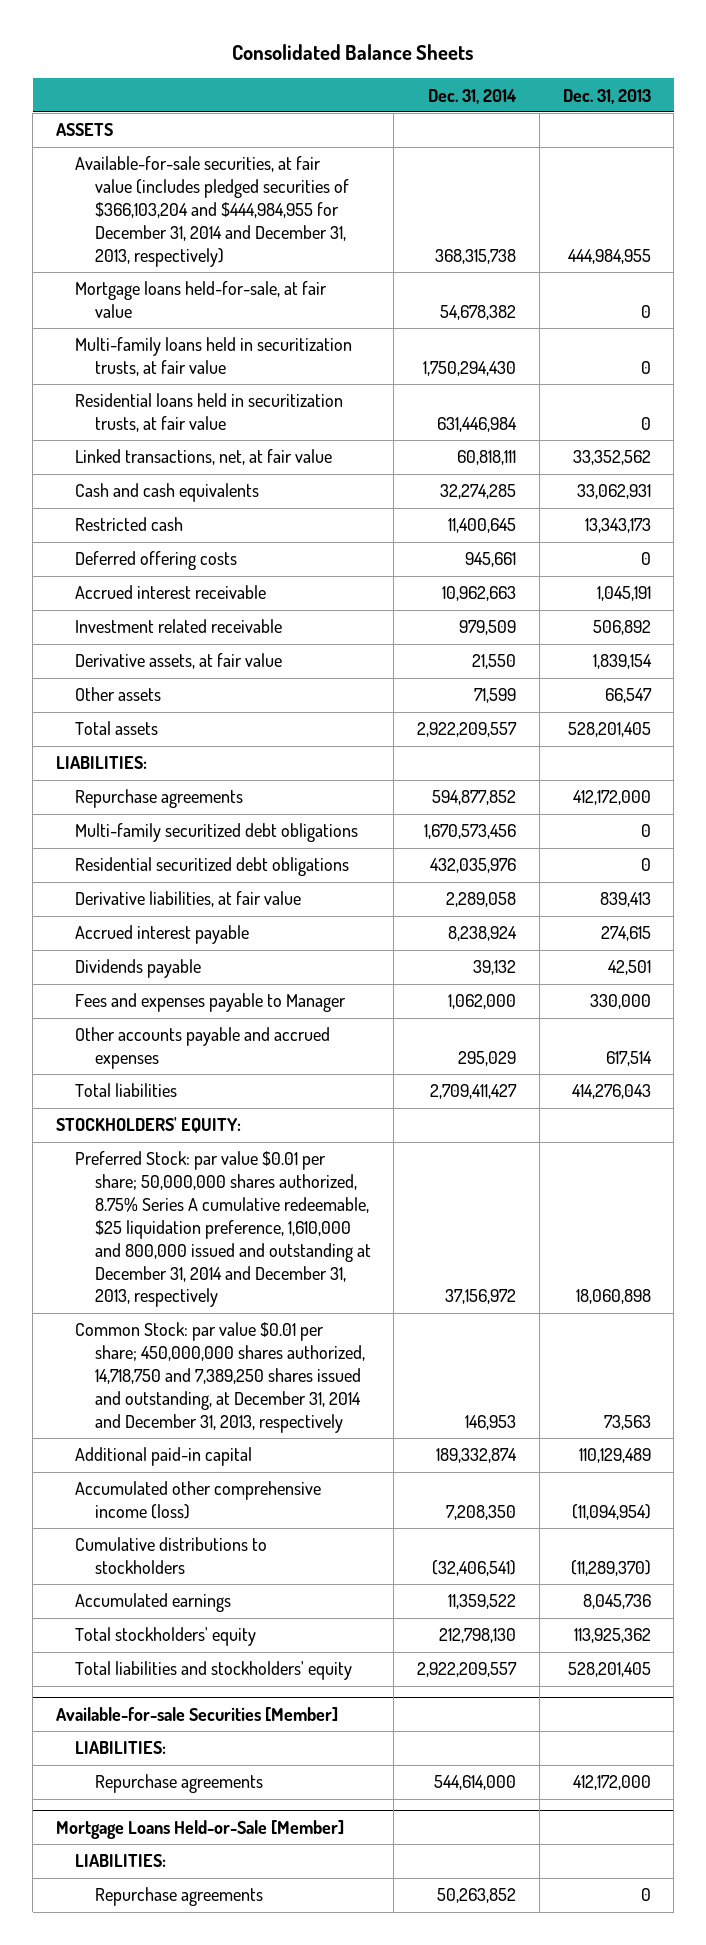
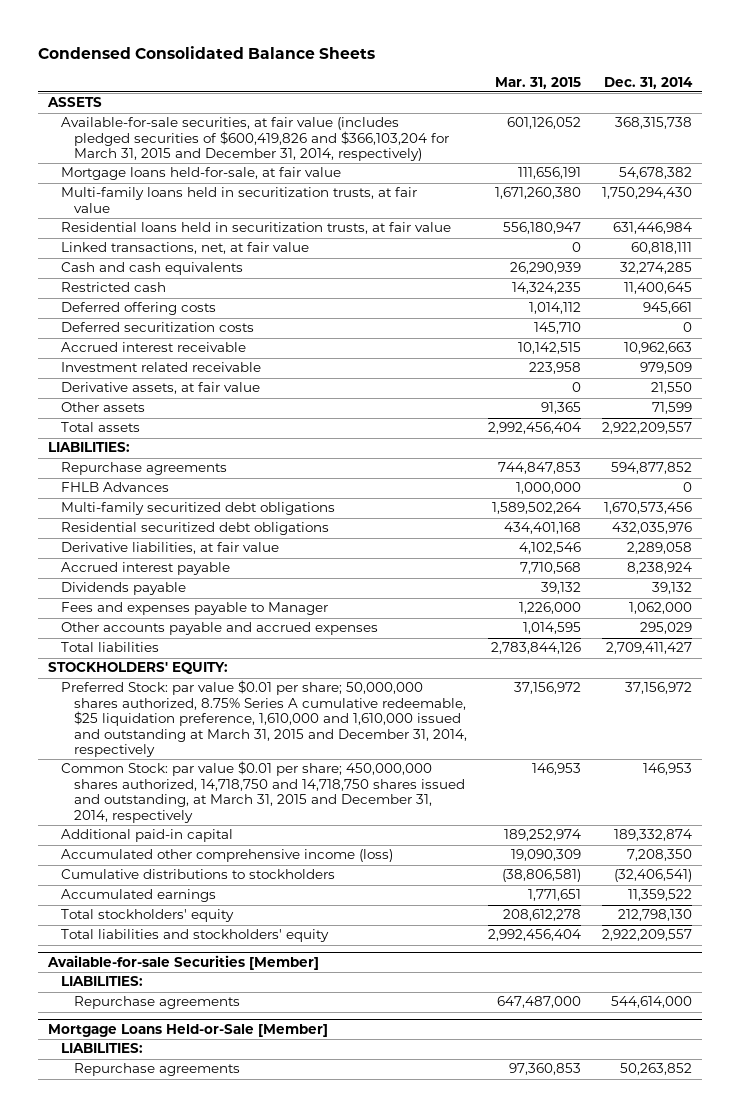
[232,44,474,61] Consolidated Balance Sheets -> [38,45,376,59] Condensed Consolidated Balance Sheets
[562,88,651,104] Dec. 31, 2013 -> none
none -> [494,76,581,89] Mar. 31, 2015
[75,156,349,267] Available-for-sale securities, at fair value (includes pledged securities of $366,103,204 and $444,984,955 for December 31, 2014 and December 31, 2013, respectively) -> [61,117,450,162] Available-for-sale securities, at fair value (includes pledged securities of $600,419,826 and $366,103,204 for March 31, 2015 and December 31, 2014, respectively)
none -> [61,322,255,333] Deferred securitization costs
none -> [61,482,170,493] FHLB Advances
[75,1151,371,1308] Preferred Stock: par value $0.01 per share; 50,000,000 shares authorized, 8.75% Series A cumulative redeemable, $25 liquidation preference, 1,610,000 and 800,000 issued and outstanding at December 31, 2014 and December 31, 2013, respectively -> [61,680,468,757] Preferred Stock: par value $0.01 per share; 50,000,000 shares authorized, 8.75% Series A cumulative redeemable, $25 liquidation preference, 1,610,000 and 1,610,000 issued and outstanding at March 31, 2015 and December 31, 2014, respectively
[75,1322,365,1433] Common Stock: par value $0.01 per share; 450,000,000 shares authorized, 14,718,750 and 7,389,250 shares issued and outstanding, at December 31, 2014 and December 31, 2013, respectively -> [61,761,466,823] Common Stock: par value $0.01 per share; 450,000,000 shares authorized, 14,718,750 and 14,718,750 shares issued and outstanding, at March 31, 2015 and December 31, 2014, respectively

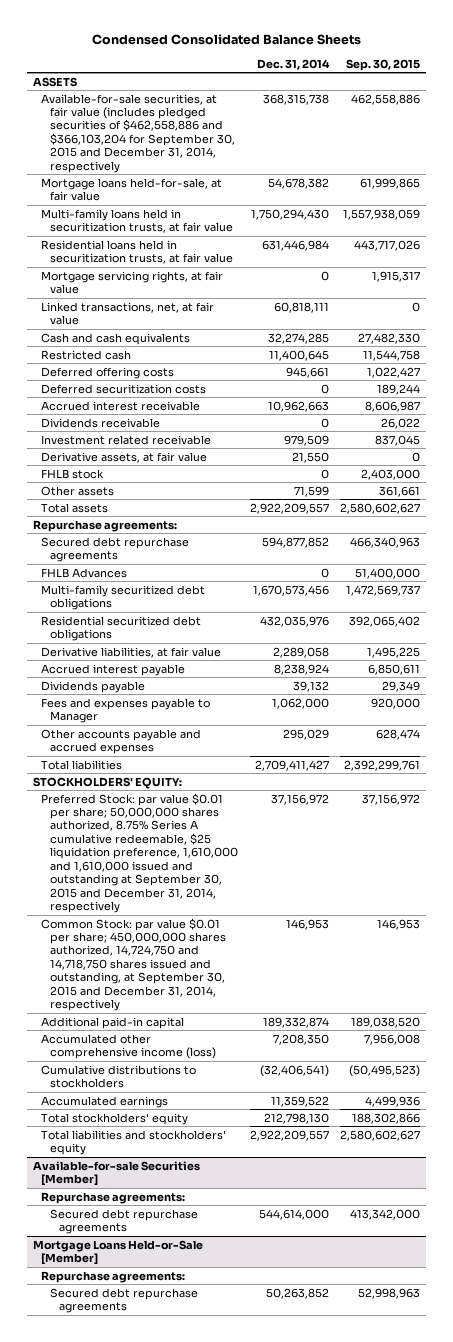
[494,76,581,89] Mar. 31, 2015 -> none
none -> [346,58,421,71] Sep. 30, 2015
[61,117,450,162] Available-for-sale securities, at fair value (includes pledged securities of $600,419,826 and $366,103,204 for March 31, 2015 and December 31, 2014, respectively) -> [41,93,236,173] Available-for-sale securities, at fair value (includes pledged securities of $462,558,886 and $366,103,204 for September 30, 2015 and December 31, 2014, respectively
none -> [41,270,224,295] Mortgage servicing rights, at fair value
none -> [41,417,161,428] Dividends receivable
none -> [41,468,105,479] FHLB stock
[48,442,131,453] LIABILITIES: -> none
none -> [32,519,177,532] Repurchase agreements:
[61,462,228,476] Repurchase agreements -> [41,536,190,563] Secured debt repurchase agreements
[61,680,468,757] Preferred Stock: par value $0.01 per share; 50,000,000 shares authorized, 8.75% Series A cumulative redeemable, $25 liquidation preference, 1,610,000 and 1,610,000 issued and outstanding at March 31, 2015 and December 31, 2014, respectively -> [41,792,239,914] Preferred Stock: par value $0.01 per share; 50,000,000 shares authorized, 8.75% Series A cumulative redeemable, $25 liquidation preference, 1,610,000 and 1,610,000 issued and outstanding at September 30, 2015 and December 31, 2014, respectively
[61,761,466,823] Common Stock: par value $0.01 per share; 450,000,000 shares authorized, 14,718,750 and 14,718,750 shares issued and outstanding, at March 31, 2015 and December 31, 2014, respectively -> [41,917,227,1012] Common Stock: par value $0.01 per share; 450,000,000 shares authorized, 14,724,750 and 14,718,750 shares issued and outstanding, at September 30, 2015 and December 31, 2014, respectively
[61,976,144,987] LIABILITIES: -> none
none -> [41,1191,186,1204] Repurchase agreements:
[74,996,241,1010] Repurchase agreements -> [50,1208,199,1235] Secured debt repurchase agreements
[61,1043,144,1054] LIABILITIES: -> none
none -> [41,1270,186,1283] Repurchase agreements:
[74,1063,241,1077] Repurchase agreements -> [50,1287,199,1314] Secured debt repurchase agreements

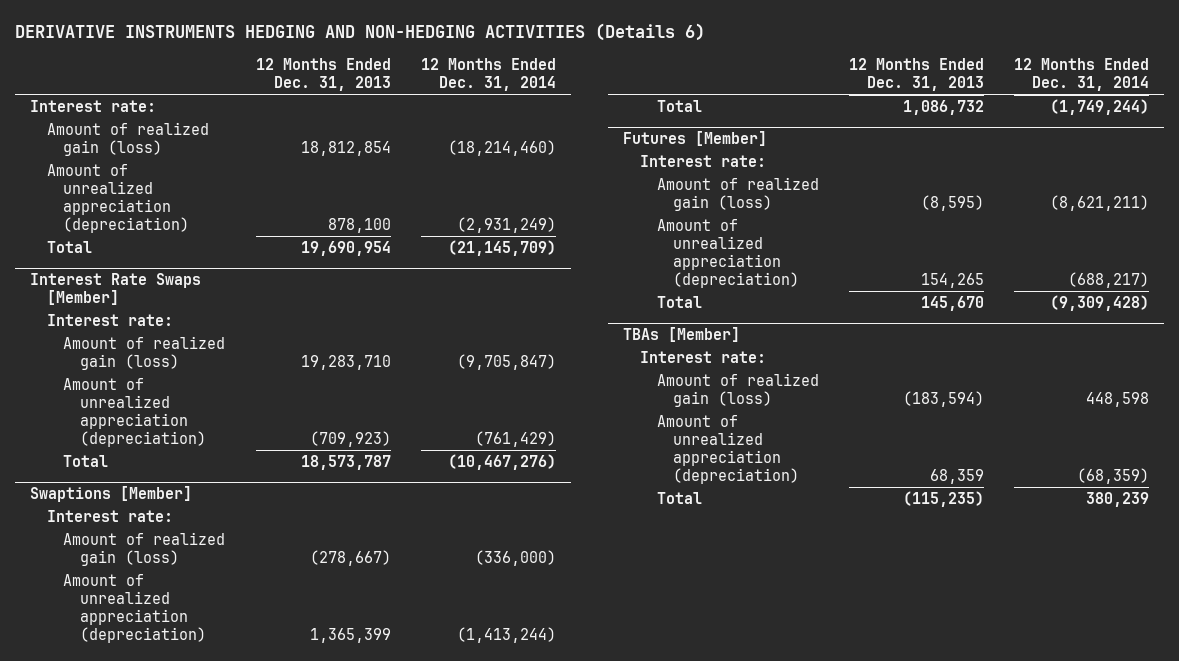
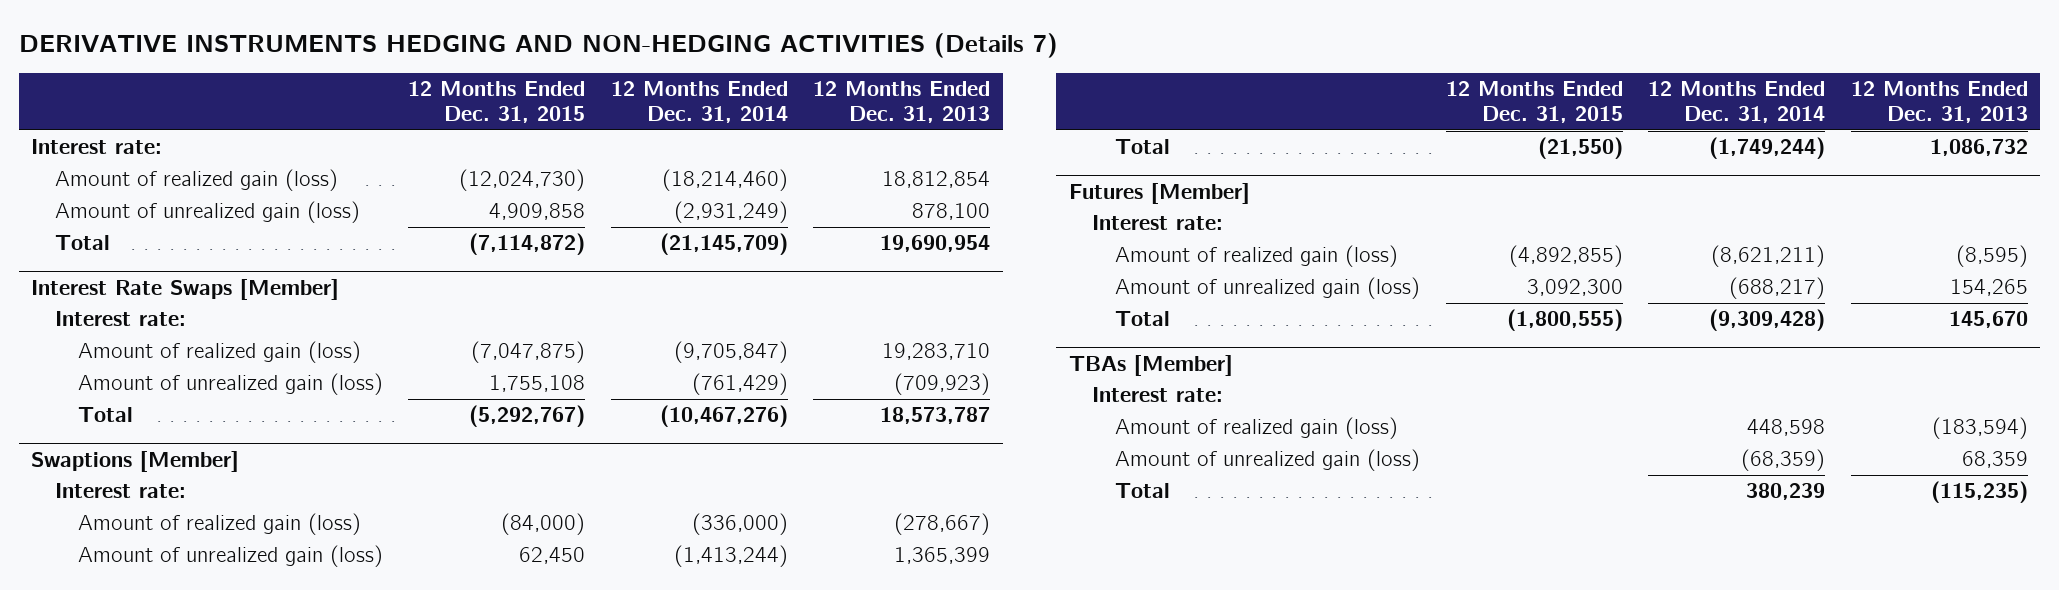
[15,23,706,42] DERIVATIVE INSTRUMENTS HEDGING AND NON-HEDGING ACTIVITIES (Details 6) -> [18,32,1058,58] DERIVATIVE INSTRUMENTS HEDGING AND NON-HEDGING ACTIVITIES (Details 7)
none -> [408,81,586,124] 12 Months Ended Dec. 31, 2015
[46,163,190,234] Amount of unrealized appreciation (depreciation) -> [54,201,360,224] Amount of unrealized gain (loss)
[63,377,207,448] Amount of unrealized appreciation (depreciation) -> [77,373,383,396] Amount of unrealized gain (loss)
[63,573,207,644] Amount of unrealized appreciation (depreciation) -> [77,545,383,568] Amount of unrealized gain (loss)
[656,218,800,289] Amount of unrealized appreciation (depreciation) -> [1115,277,1421,300] Amount of unrealized gain (loss)
[656,414,800,485] Amount of unrealized appreciation (depreciation) -> [1115,449,1421,472] Amount of unrealized gain (loss)

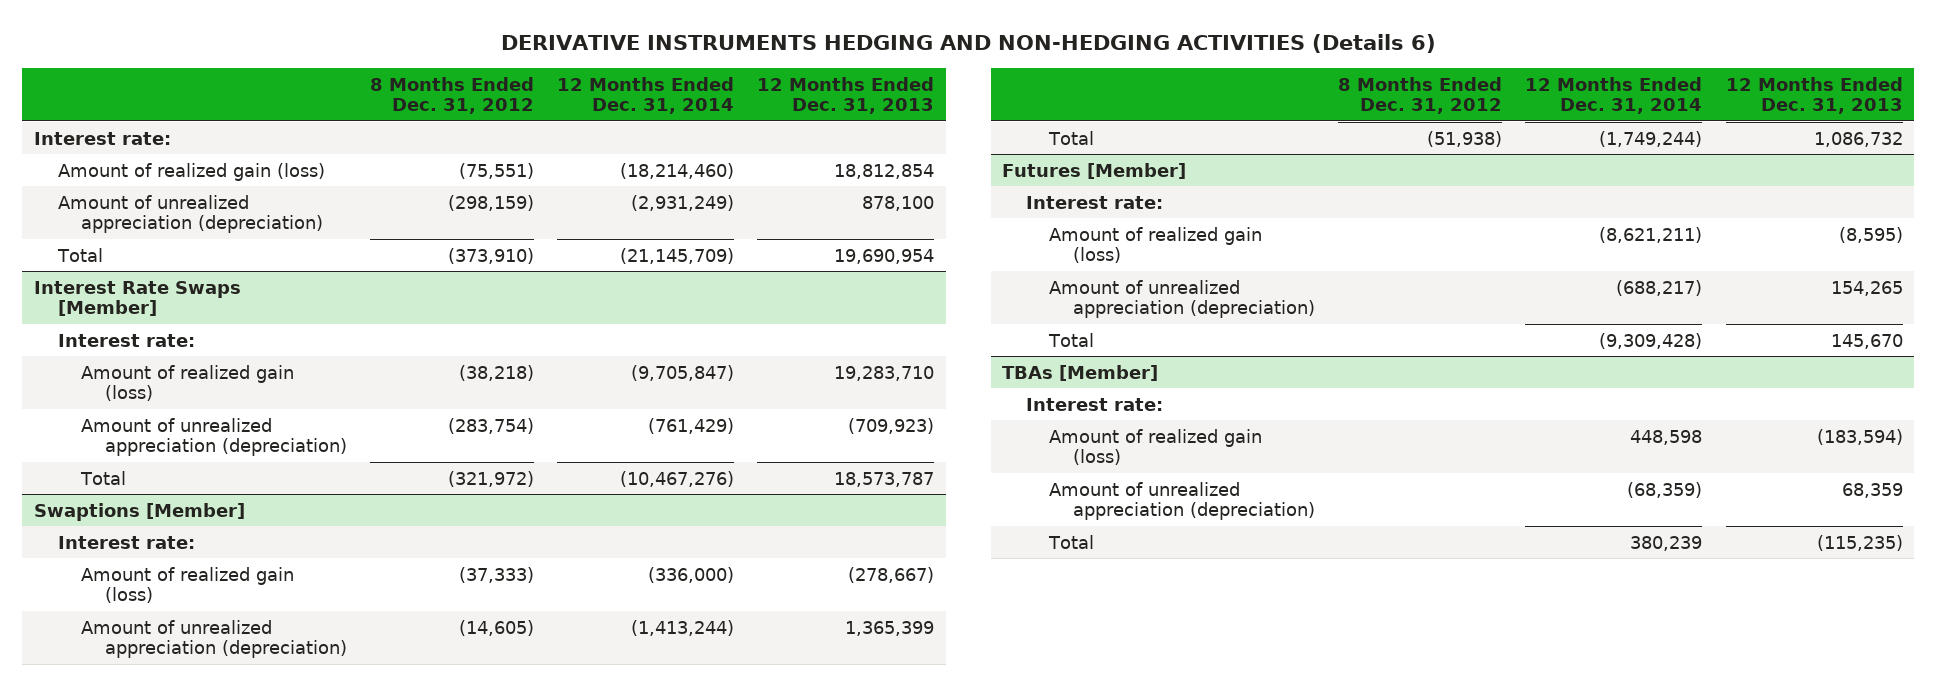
[18,32,1058,58] DERIVATIVE INSTRUMENTS HEDGING AND NON-HEDGING ACTIVITIES (Details 7) -> [501,34,1437,54] DERIVATIVE INSTRUMENTS HEDGING AND NON-HEDGING ACTIVITIES (Details 6)
[408,81,586,124] 12 Months Ended Dec. 31, 2015 -> none
none -> [369,76,534,115] 8 Months Ended Dec. 31, 2012
[54,201,360,224] Amount of unrealized gain (loss) -> [57,194,324,234] Amount of unrealized appreciation (depreciation)
[77,373,383,396] Amount of unrealized gain (loss) -> [81,417,347,457] Amount of unrealized appreciation (depreciation)
[77,545,383,568] Amount of unrealized gain (loss) -> [81,619,347,659] Amount of unrealized appreciation (depreciation)
[1115,277,1421,300] Amount of unrealized gain (loss) -> [1049,279,1315,319] Amount of unrealized appreciation (depreciation)
[1115,449,1421,472] Amount of unrealized gain (loss) -> [1049,481,1315,521] Amount of unrealized appreciation (depreciation)

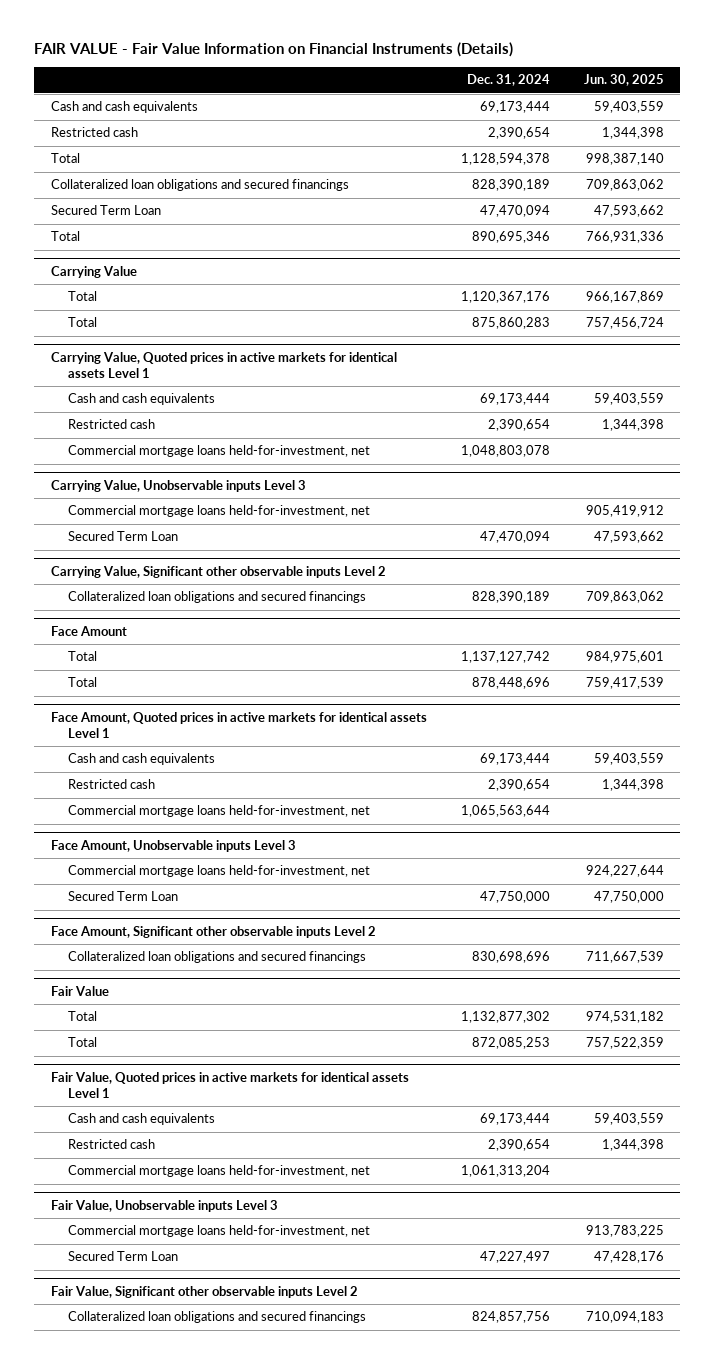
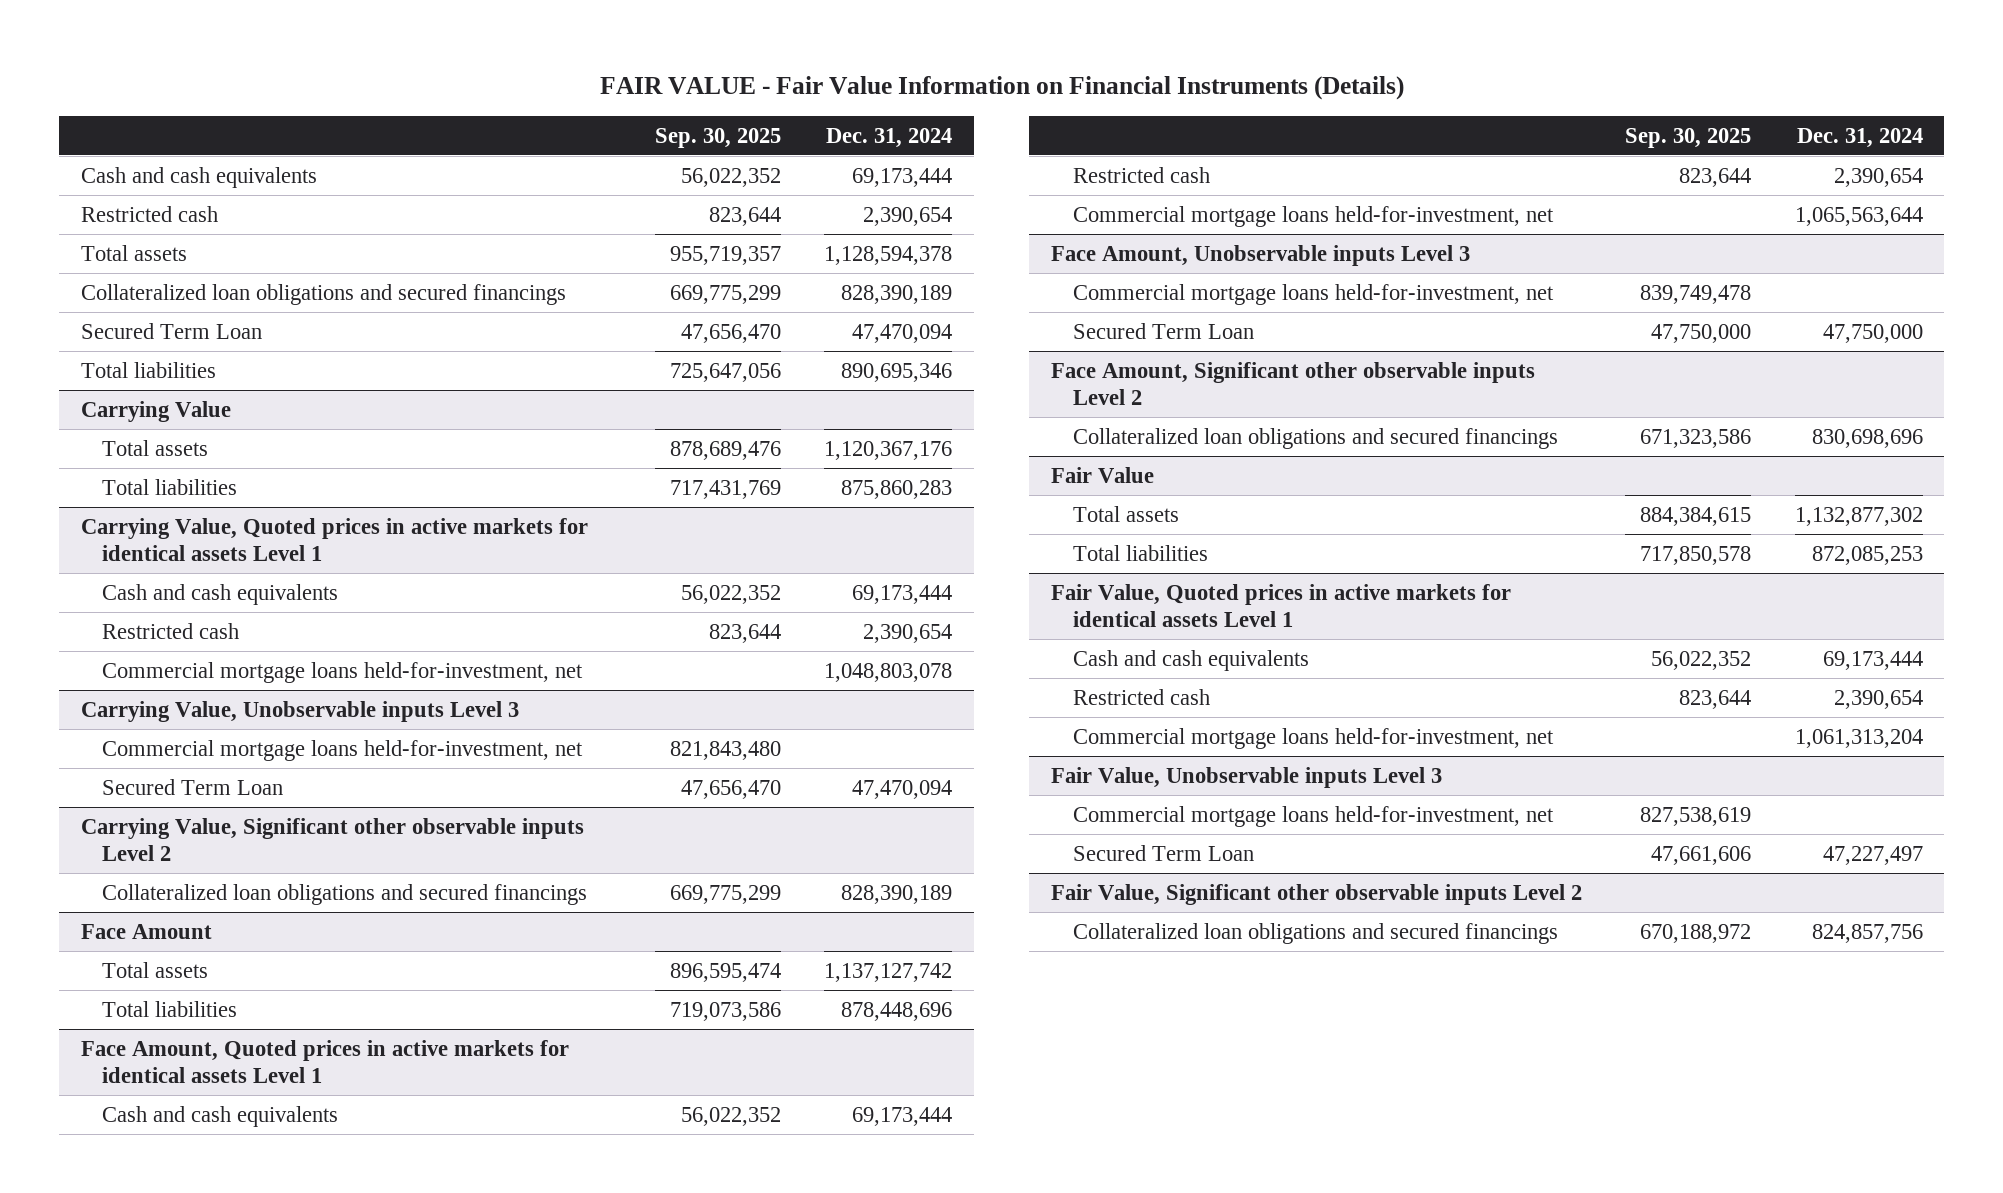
[583,74,664,87] Jun. 30, 2025 -> none
none -> [654,127,781,148] Sep. 30, 2025
[51,153,81,164] Total -> [80,244,187,261] Total assets
[51,231,81,242] Total -> [80,361,216,378] Total liabilities
[68,291,98,302] Total -> [102,439,209,456] Total assets
[68,317,98,328] Total -> [102,478,238,495] Total liabilities
[68,651,98,662] Total -> [102,961,209,978] Total assets
[68,677,98,688] Total -> [102,1000,238,1017] Total liabilities
[68,1011,98,1022] Total -> [1072,505,1179,522] Total assets
[68,1037,98,1048] Total -> [1072,544,1208,561] Total liabilities

